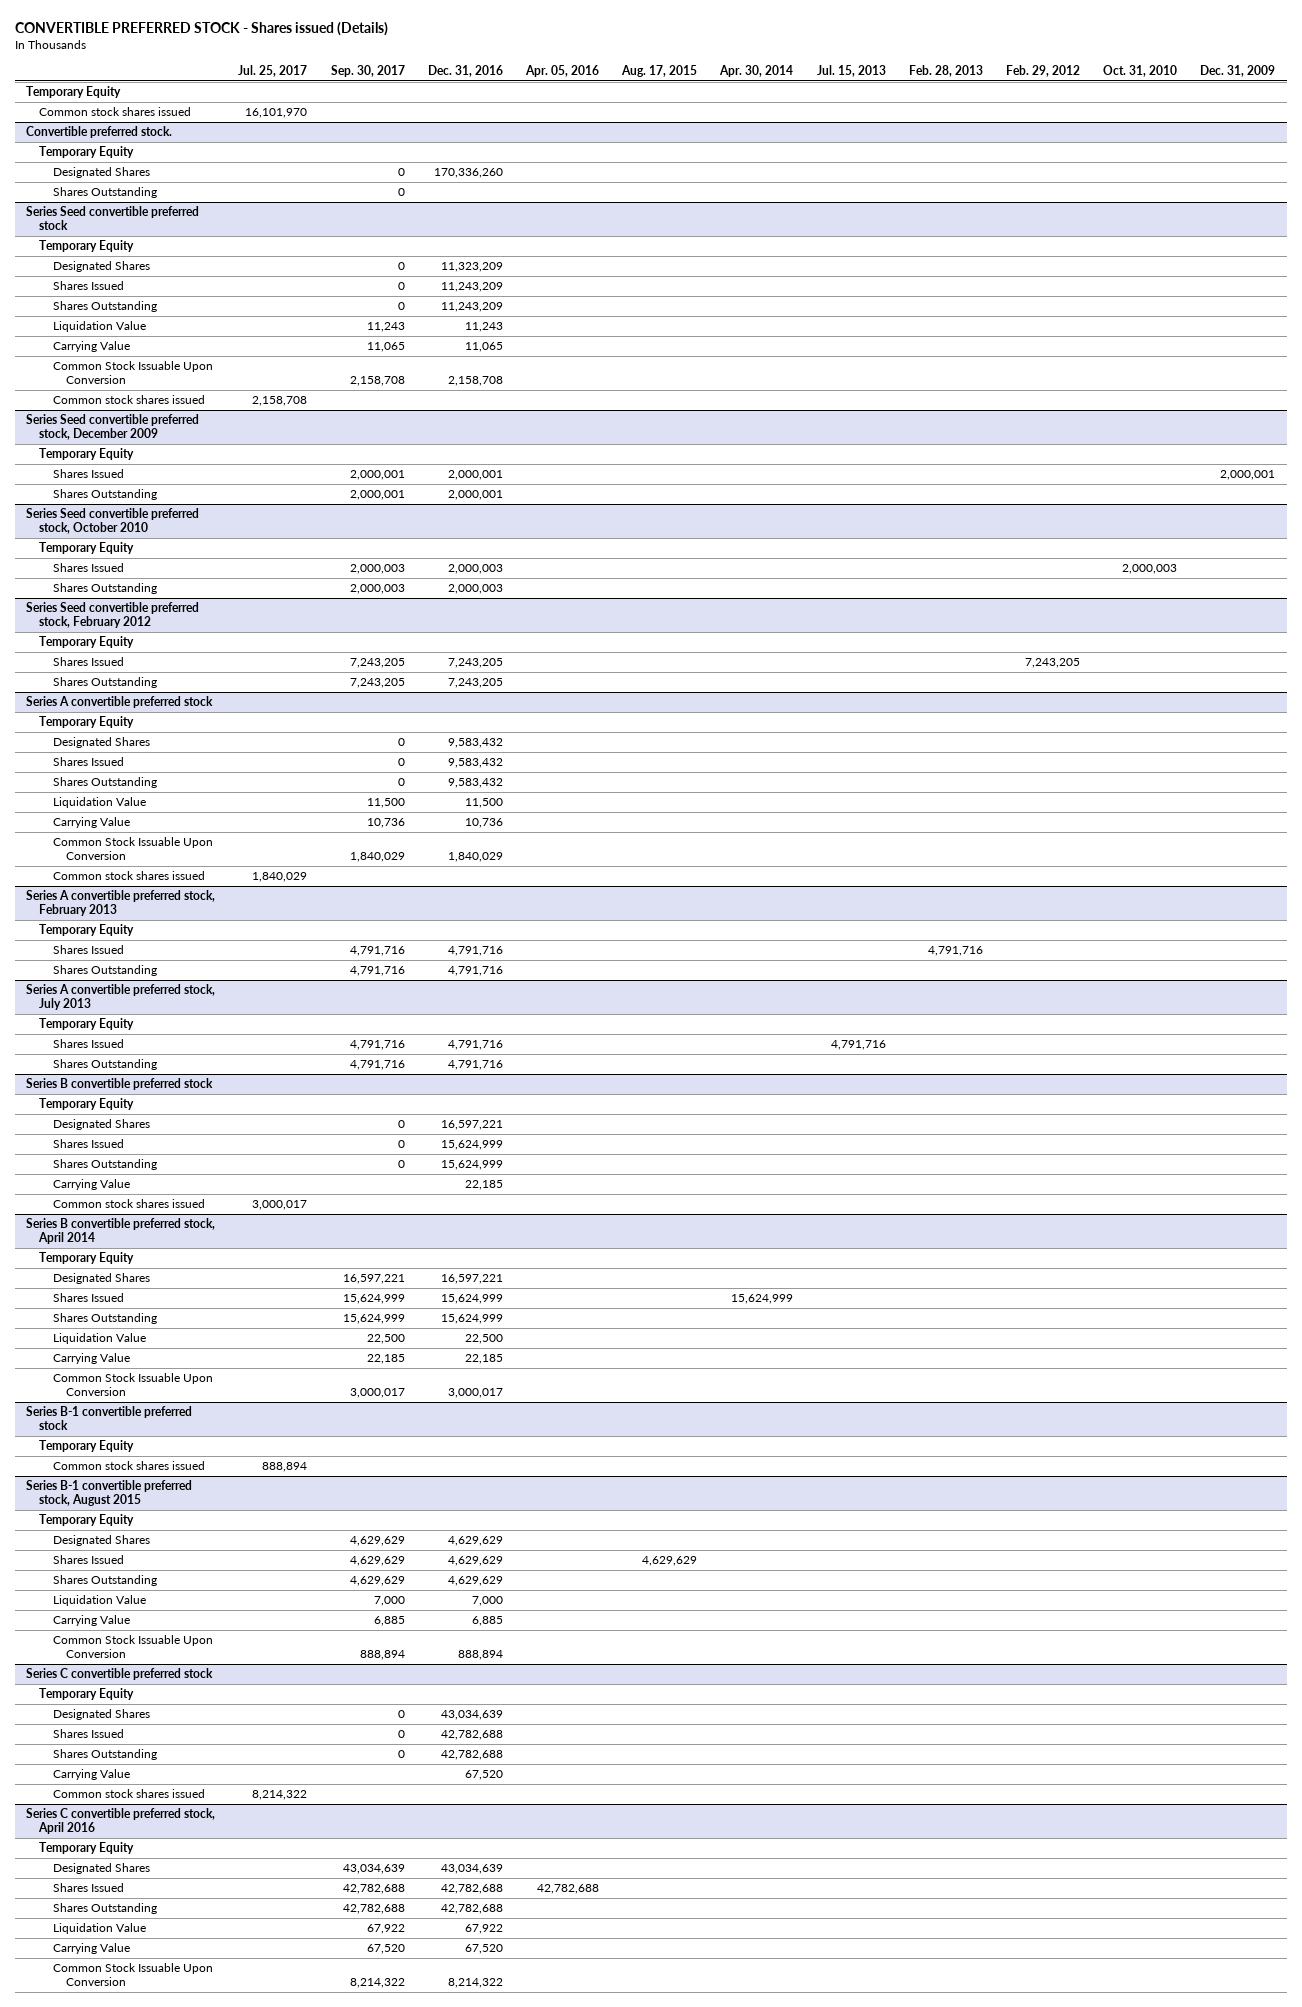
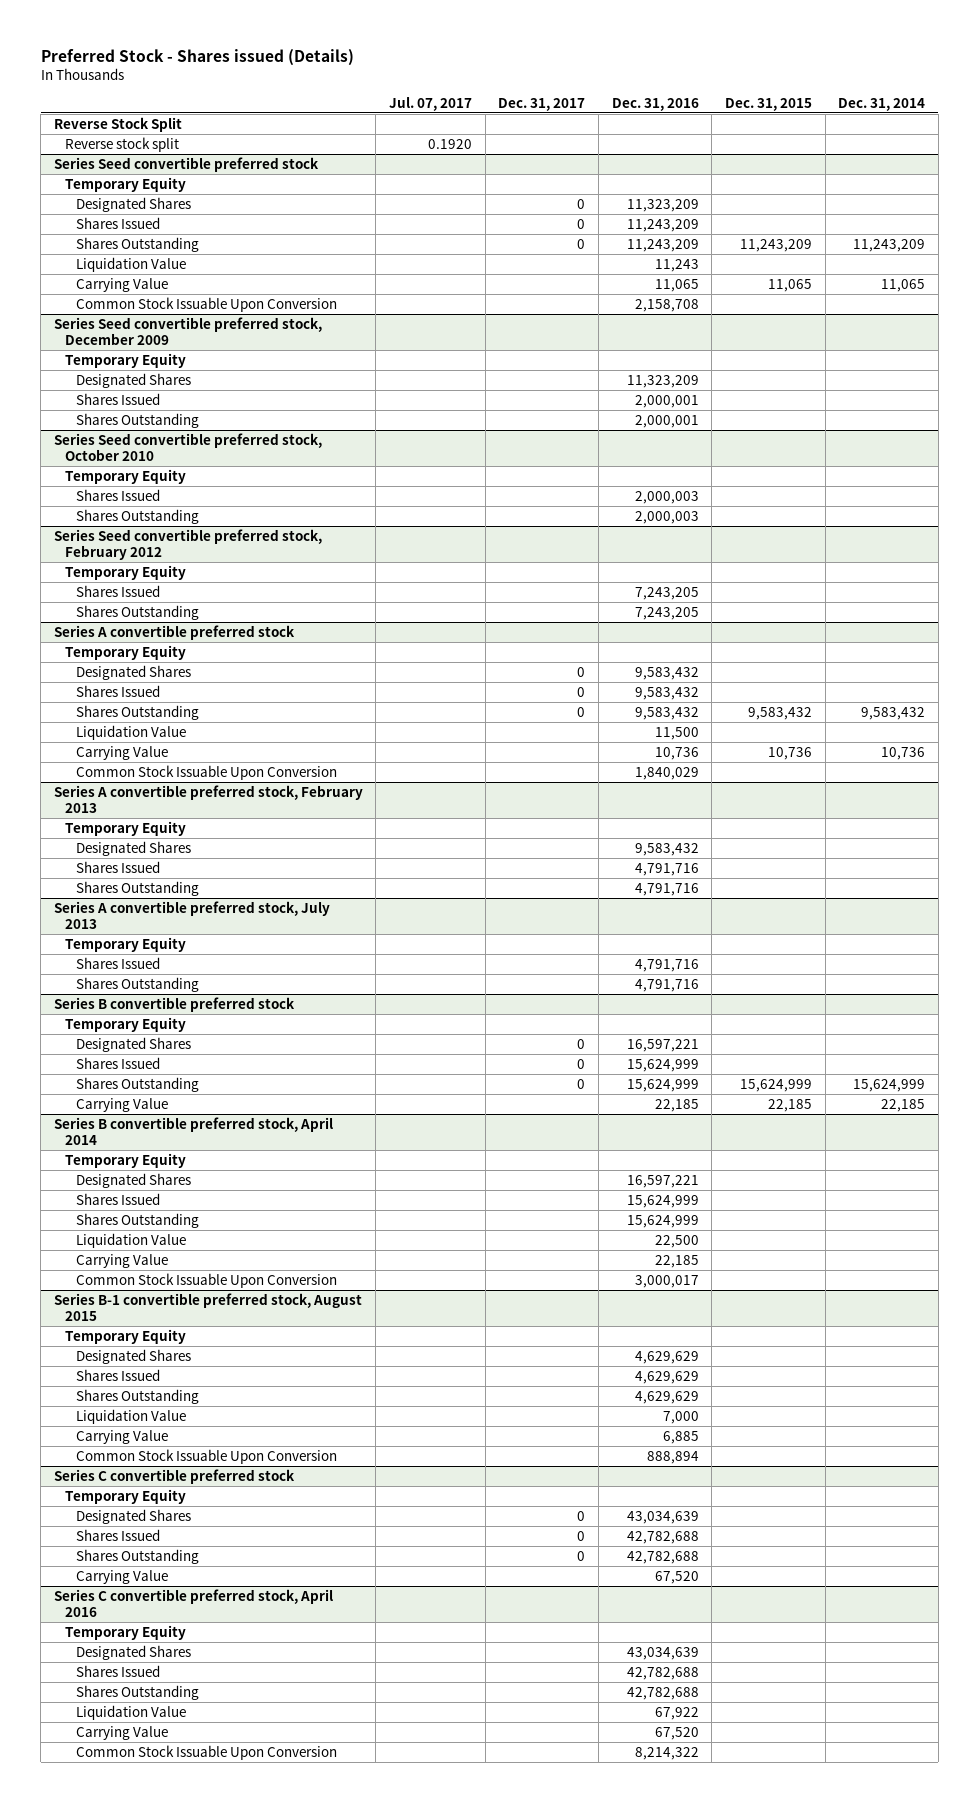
[14,22,388,37] CONVERTIBLE PREFERRED STOCK - Shares issued (Details) -> [40,48,354,66] Preferred Stock - Shares issued (Details)
[238,64,308,77] Jul. 25, 2017 -> none
[330,64,405,77] Sep. 30, 2017 -> none
[525,64,600,77] Apr. 05, 2016 -> none
[621,64,698,77] Aug. 17, 2015 -> none
[719,64,794,77] Apr. 30, 2014 -> none
[816,64,886,77] Jul. 15, 2013 -> none
[908,64,983,77] Feb. 28, 2013 -> none
[1005,64,1080,77] Feb. 29, 2012 -> none
[1103,64,1178,77] Oct. 31, 2010 -> none
[1200,64,1276,77] Dec. 31, 2009 -> none
none -> [389,96,473,111] Jul. 07, 2017
none -> [498,97,586,111] Dec. 31, 2017
none -> [724,97,812,111] Dec. 31, 2015
none -> [838,97,926,111] Dec. 31, 2014
[26,86,122,99] Temporary Equity -> none
[39,107,192,117] Common stock shares issued -> none
[26,126,173,139] Convertible preferred stock. -> none
[39,146,135,159] Temporary Equity -> none
[52,167,150,179] Designated Shares -> none
[52,187,157,199] Shares Outstanding -> none
none -> [53,116,182,132] Reverse Stock Split
none -> [64,136,179,152] Reverse stock split
[52,395,205,405] Common stock shares issued -> none
none -> [75,372,191,388] Designated Shares
[52,871,205,881] Common stock shares issued -> none
none -> [75,840,191,856] Designated Shares
[52,1199,205,1209] Common stock shares issued -> none
[26,1406,193,1431] Series B-1 convertible preferred stock -> none
[39,1440,135,1453] Temporary Equity -> none
[52,1461,205,1471] Common stock shares issued -> none
[52,1789,205,1799] Common stock shares issued -> none

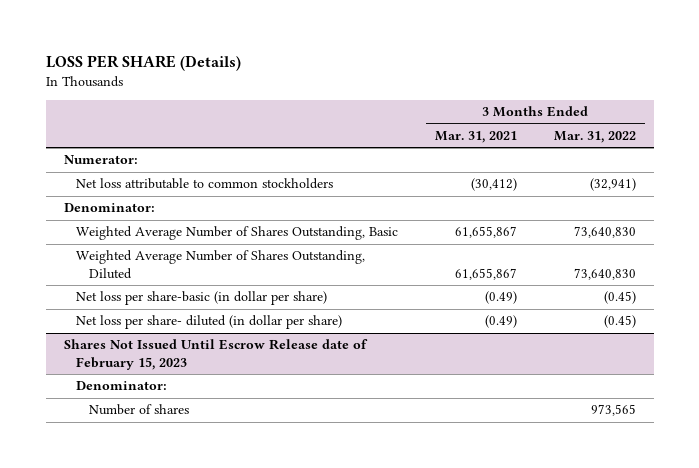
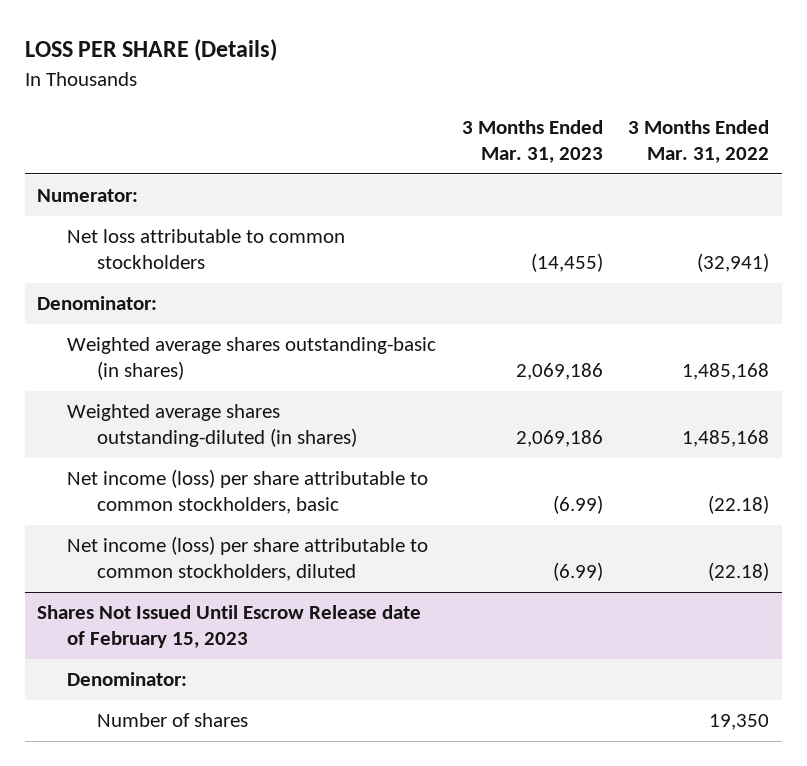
[434,131,517,144] Mar. 31, 2021 -> none
none -> [461,119,603,163] 3 Months Ended Mar. 31, 2023
[76,226,399,241] Weighted Average Number of Shares Outstanding, Basic -> [67,337,437,381] Weighted average shares outstanding-basic (in shares)
[573,226,636,239] 73,640,830 -> [682,363,770,381] 1,485,168
[76,250,366,280] Weighted Average Number of Shares Outstanding, Diluted -> [67,404,358,448] Weighted average shares outstanding-diluted (in shares)
[573,268,636,281] 73,640,830 -> [682,430,770,448] 1,485,168
[76,291,328,306] Net loss per share-basic (in dollar per share) -> [67,469,429,515] Net income (loss) per share attributable to common stockholders, basic
[603,291,636,305] (0.45) -> [708,495,770,515] (22.18)
[76,315,343,330] Net loss per share- diluted (in dollar per share) -> [67,536,429,582] Net income (loss) per share attributable to common stockholders, diluted
[603,315,636,329] (0.45) -> [708,562,770,582] (22.18)
[590,404,636,417] 973,565 -> [709,714,770,731] 19,350

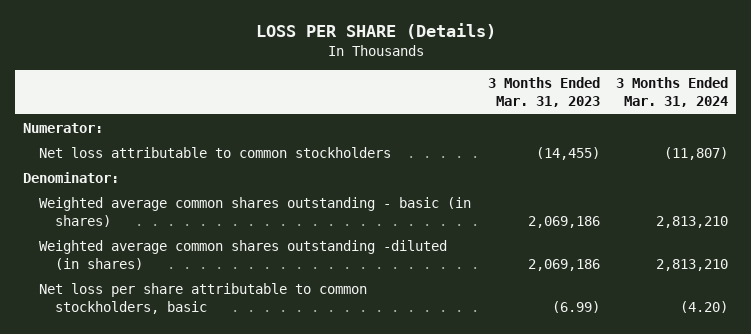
[628,119,770,163] 3 Months Ended Mar. 31, 2022 -> none
none -> [616,77,729,108] 3 Months Ended Mar. 31, 2024
[67,536,429,582] Net income (loss) per share attributable to common stockholders, diluted -> none
[37,605,422,649] Shares Not Issued Until Escrow Release date of February 15, 2023 -> none
[67,672,188,687] Denominator: -> none
[97,713,249,728] Number of shares -> none
[67,337,437,381] Weighted average shares outstanding-basic (in shares) -> [39,196,472,227] Weighted average common shares outstanding - basic (in shares)
[67,404,358,448] Weighted average shares outstanding-diluted (in shares) -> [39,239,448,270] Weighted average common shares outstanding -diluted (in shares)
[67,469,429,515] Net income (loss) per share attributable to common stockholders, basic -> [39,282,368,314] Net loss per share attributable to common stockholders, basic

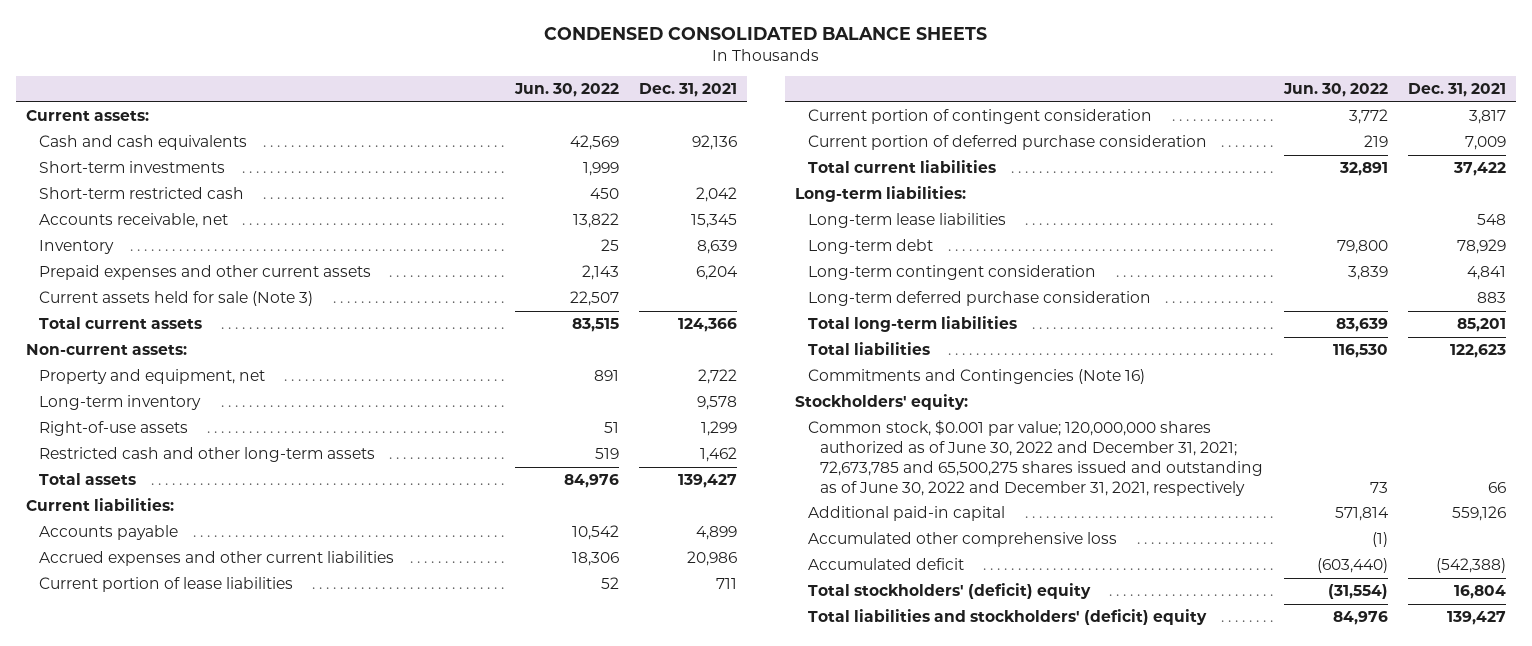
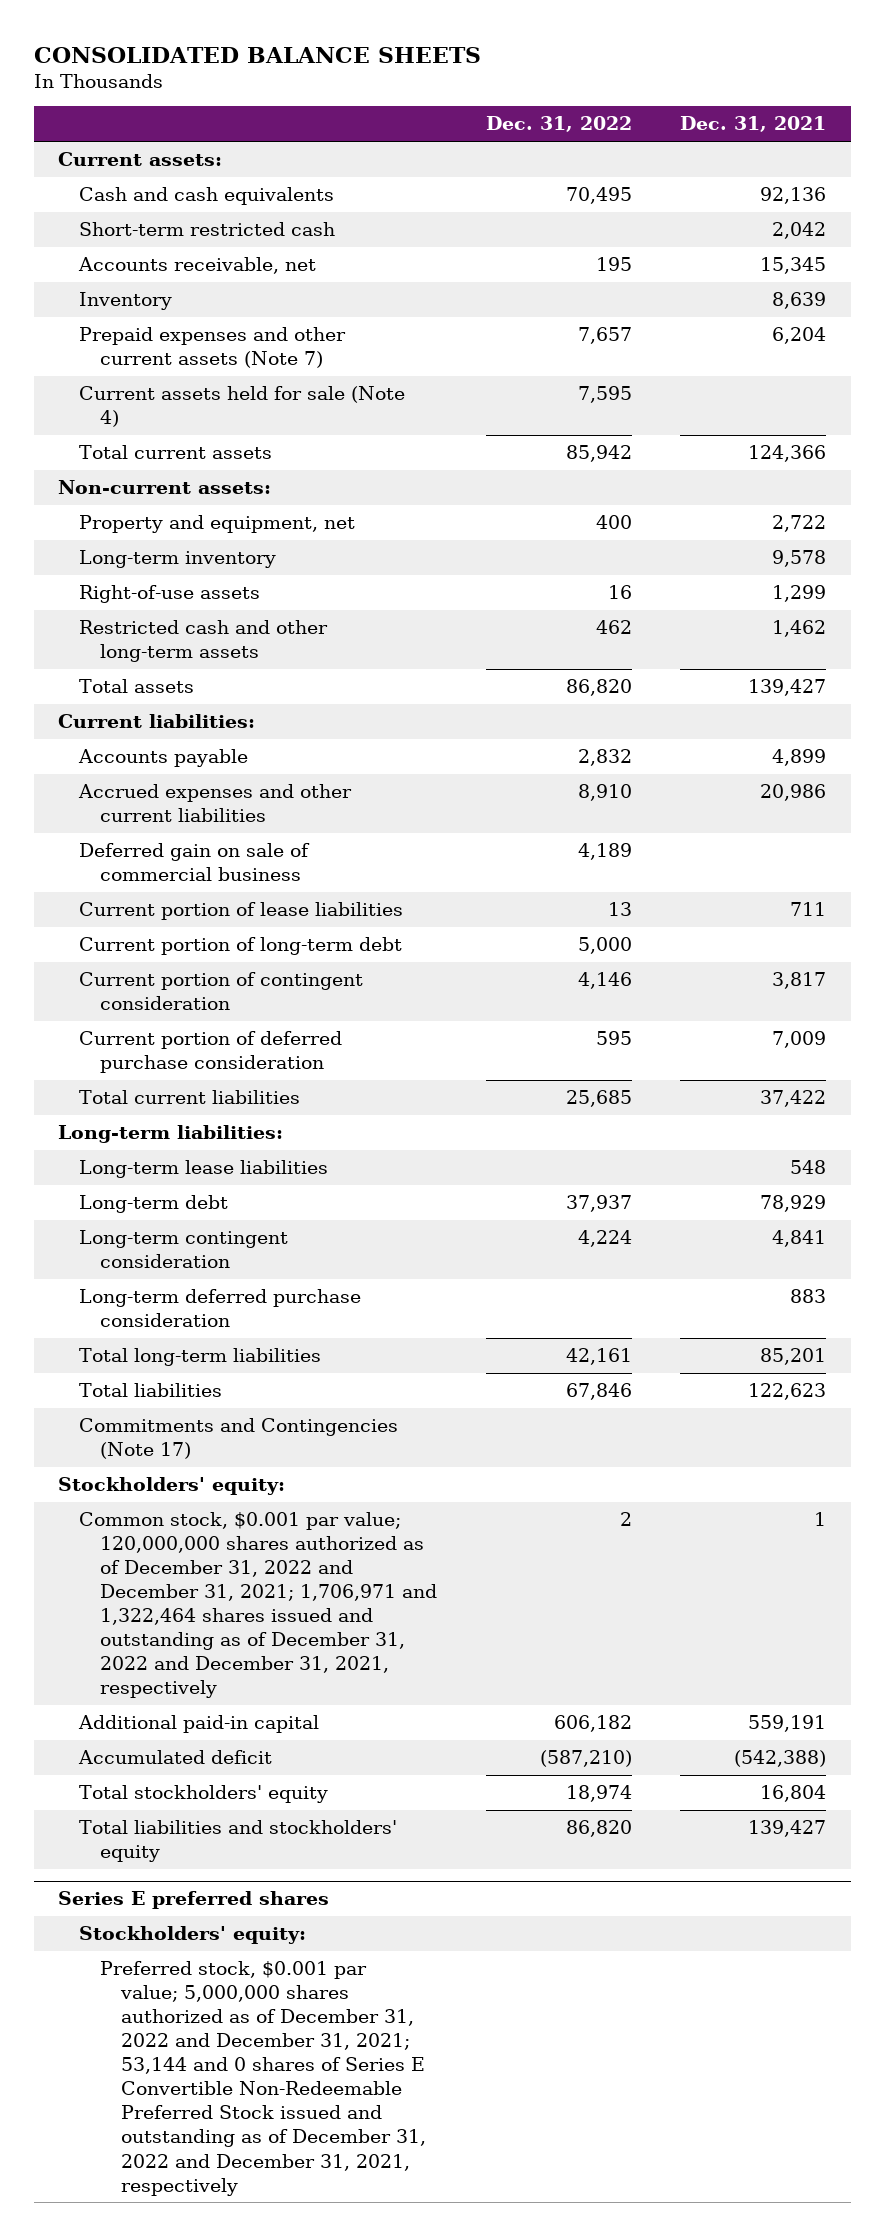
[544,26,988,40] CONDENSED CONSOLIDATED BALANCE SHEETS -> [33,46,481,63] CONSOLIDATED BALANCE SHEETS
[513,83,619,98] Jun. 30, 2022 -> none
none -> [485,116,632,133] Dec. 31, 2022
[38,161,225,174] Short-term investments -> none
[38,265,371,281] Prepaid expenses and other current assets -> [79,327,347,369] Prepaid expenses and other current assets (Note 7)
[38,291,313,307] Current assets held for sale (Note 3) -> [79,386,406,428] Current assets held for sale (Note 4)
none -> [79,843,311,882] Deferred gain on sale of commercial business
none -> [79,937,403,956] Current portion of long-term debt
[807,369,1145,385] Commitments and Contingencies (Note 16) -> [79,1418,399,1460] Commitments and Contingencies (Note 17)
[807,532,1117,548] Accumulated other comprehensive loss -> none
[807,420,1264,496] Common stock, $0.001 par value; 120,000,000 shares authorized as of June 30, 2022 and December 31, 2021; 72,673,785 and 65,500,275 shares issued and outstanding as of June 30, 2022 and December 31, 2021, respectively -> [79,1512,437,1699] Common stock, $0.001 par value; 120,000,000 shares authorized as of December 31, 2022 and December 31, 2021; 1,706,971 and 1,322,464 shares issued and outstanding as of December 31, 2022 and December 31, 2021, respectively
[1487,481,1506,493] 66 -> [814,1512,827,1527] 1
[1451,506,1506,522] 559,126 -> [748,1715,827,1733] 559,191
[807,583,1091,600] Total stockholders' (deficit) equity -> [79,1785,329,1804] Total stockholders' equity
[807,609,1207,626] Total liabilities and stockholders' (deficit) equity -> [79,1820,398,1863] Total liabilities and stockholders' equity
none -> [58,1891,330,1910] Series E preferred shares
none -> [79,1926,307,1945] Stockholders' equity:
none -> [99,1961,426,2196] Preferred stock, $0.001 par value; 5,000,000 shares authorized as of December 31, 2022 and December 31, 2021; 53,144 and 0 shares of Series E Convertible Non-Redeemable Preferred Stock issued and outstanding as of December 31, 2022 and December 31, 2021, respectively

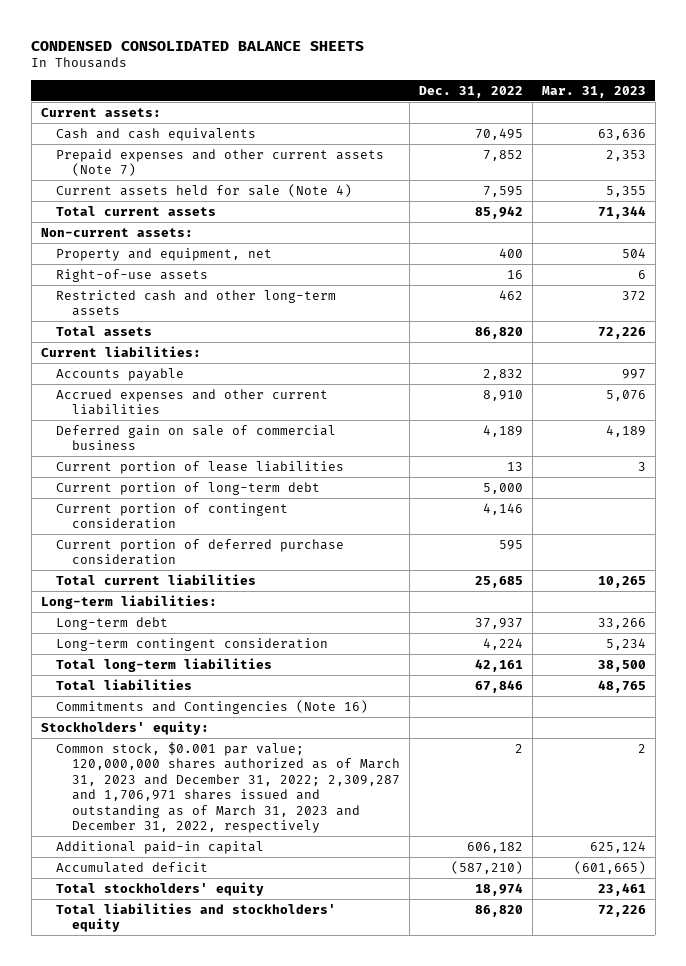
[33,46,481,63] CONSOLIDATED BALANCE SHEETS -> [31,40,365,51] CONDENSED CONSOLIDATED BALANCE SHEETS
[680,116,827,133] Dec. 31, 2021 -> none
none -> [541,85,646,98] Mar. 31, 2023
[79,222,336,237] Short-term restricted cash -> none
[78,257,317,275] Accounts receivable, net -> none
[79,292,173,311] Inventory -> none
[577,327,632,345] 7,657 -> [483,149,524,161] 7,852
[79,550,277,569] Long-term inventory -> none
[79,1160,329,1179] Long-term lease liabilities -> none
[79,1289,362,1328] Long-term deferred purchase consideration -> none
[79,1418,399,1460] Commitments and Contingencies (Note 17) -> [56,699,369,714] Commitments and Contingencies (Note 16)
[79,1512,437,1699] Common stock, $0.001 par value; 120,000,000 shares authorized as of December 31, 2022 and December 31, 2021; 1,706,971 and 1,322,464 shares issued and outstanding as of December 31, 2022 and December 31, 2021, respectively -> [56,741,401,834] Common stock, $0.001 par value; 120,000,000 shares authorized as of March 31, 2023 and December 31, 2022; 2,309,287 and 1,706,971 shares issued and outstanding as of March 31, 2023 and December 31, 2022, respectively
[58,1891,330,1910] Series E preferred shares -> none
[79,1926,307,1945] Stockholders' equity: -> none
[99,1961,426,2196] Preferred stock, $0.001 par value; 5,000,000 shares authorized as of December 31, 2022 and December 31, 2021; 53,144 and 0 shares of Series E Convertible Non-Redeemable Preferred Stock issued and outstanding as of December 31, 2022 and December 31, 2021, respectively -> none

